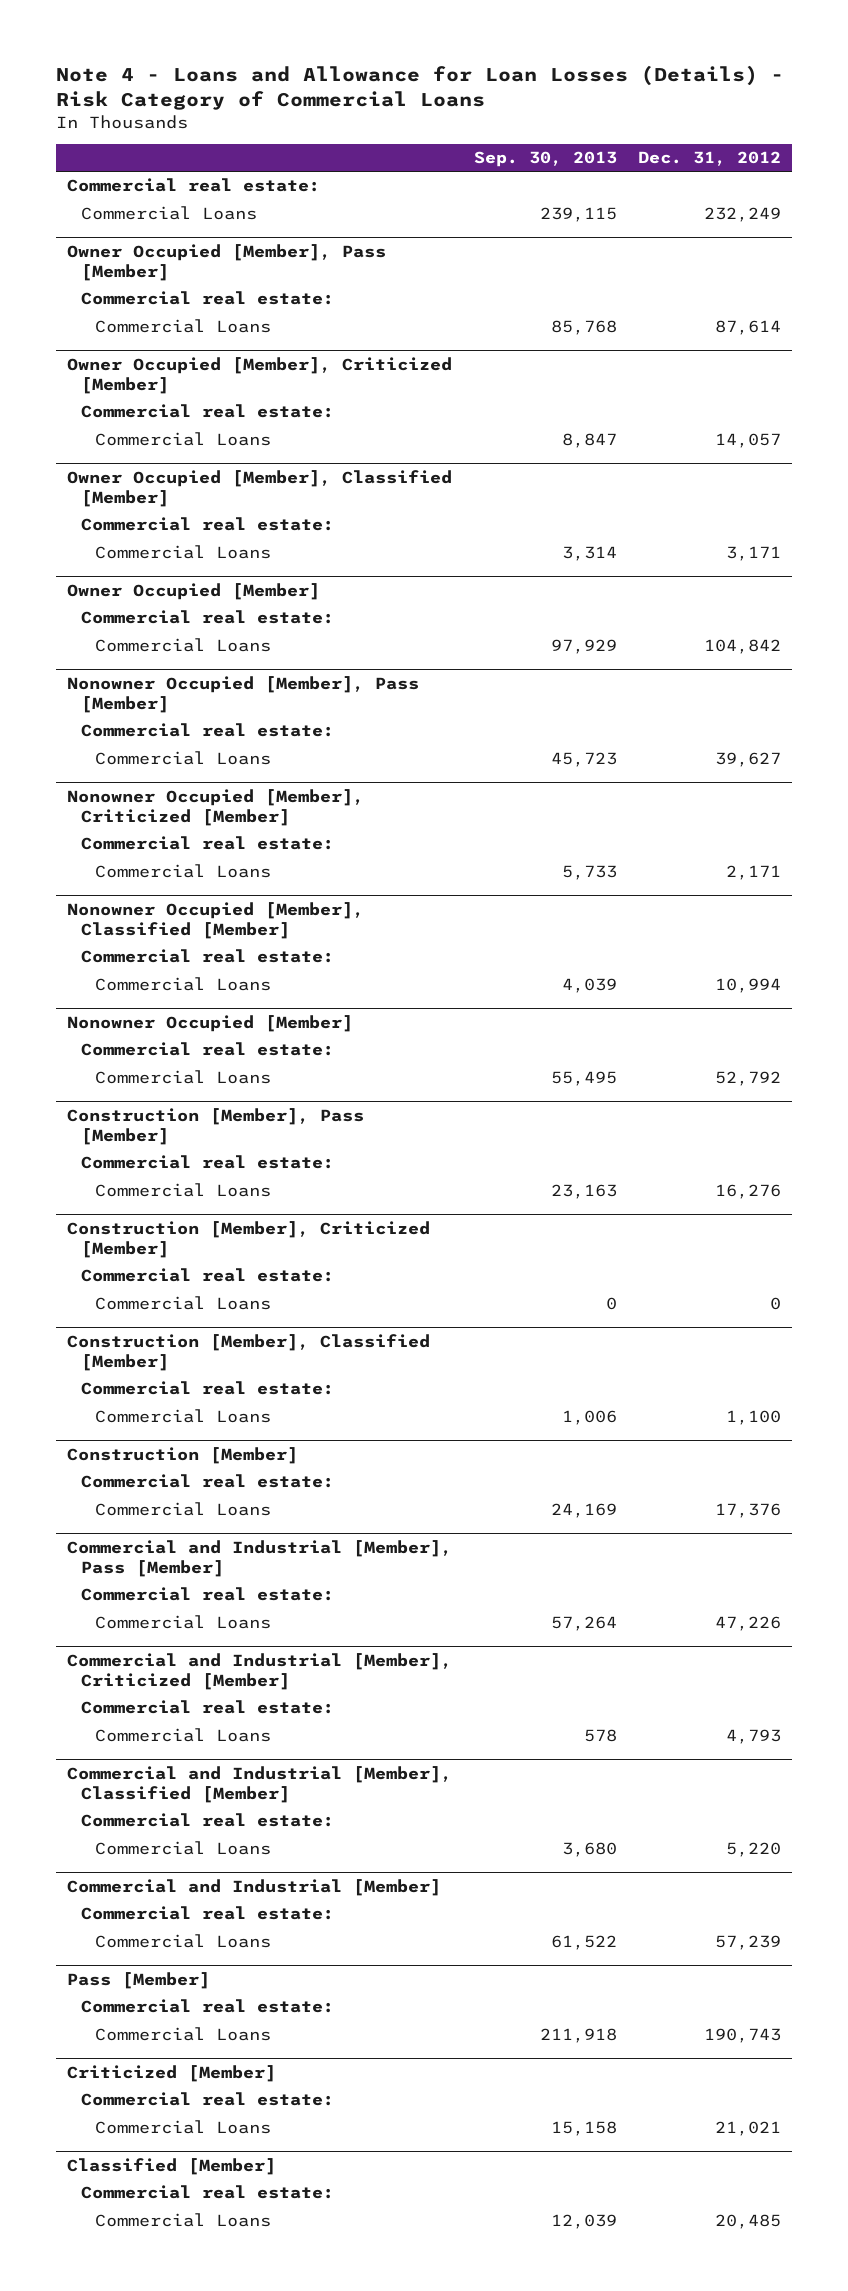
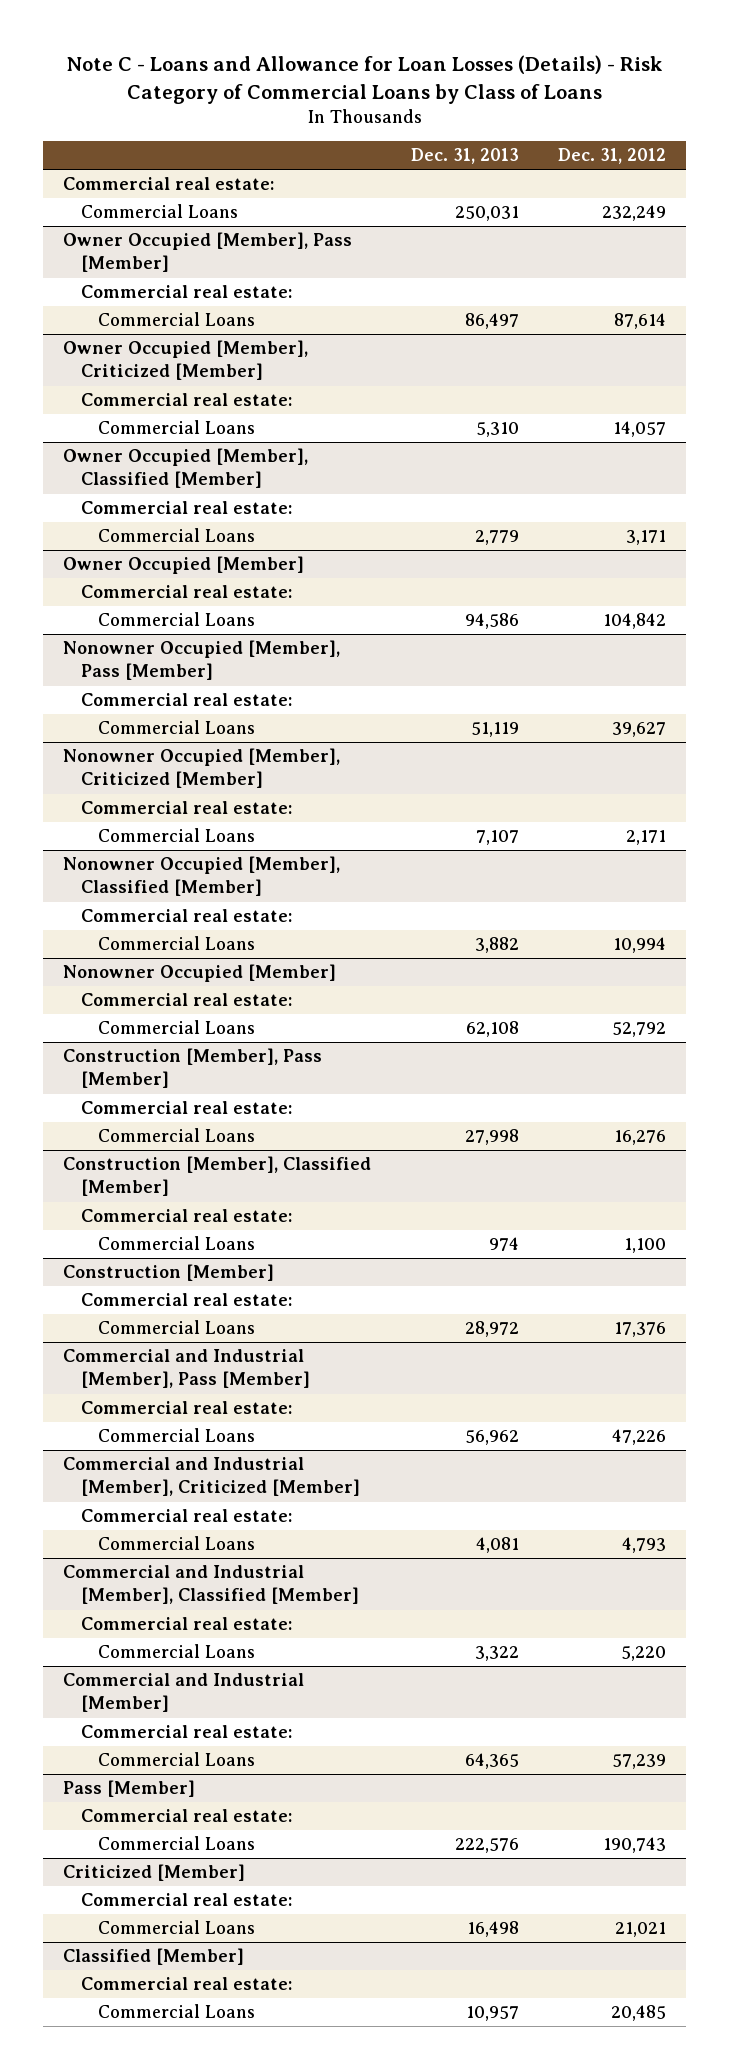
[56,65,785,111] Note 4 - Loans and Allowance for Loan Losses (Details) - Risk Category of Commercial Loans -> [65,55,663,104] Note C - Loans and Allowance for Loan Losses (Details) - Risk Category of Commercial Loans by Class of Loans
[473,151,617,168] Sep. 30, 2013 -> none
none -> [410,148,519,165] Dec. 31, 2013
[66,1221,430,1259] Construction [Member], Criticized [Member] -> none
[81,1268,335,1283] Commercial real estate: -> none
[95,1296,272,1311] Commercial Loans -> none

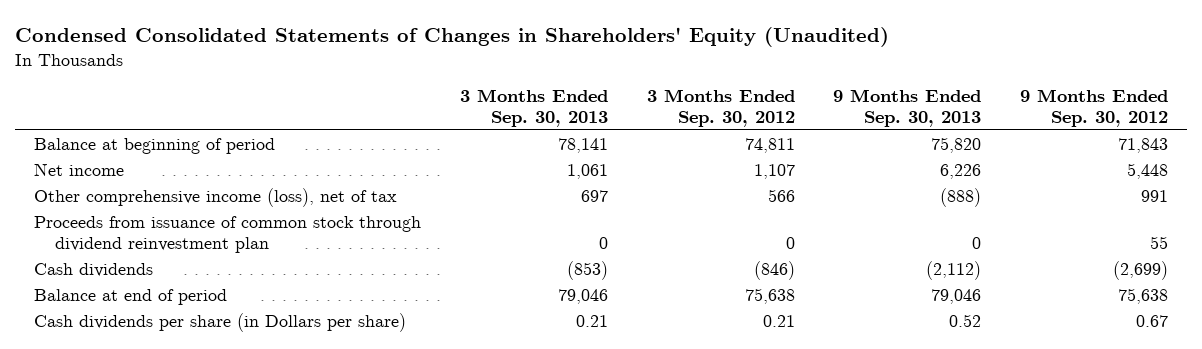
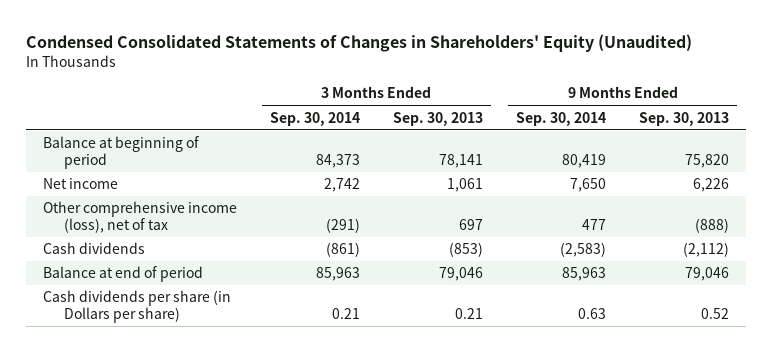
[646,89,795,127] 3 Months Ended Sep. 30, 2012 -> none
[1019,89,1168,127] 9 Months Ended Sep. 30, 2012 -> none
none -> [269,111,360,126] Sep. 30, 2014
none -> [515,111,606,126] Sep. 30, 2014
[34,215,422,253] Proceeds from issuance of common stock through dividend reinvestment plan -> none

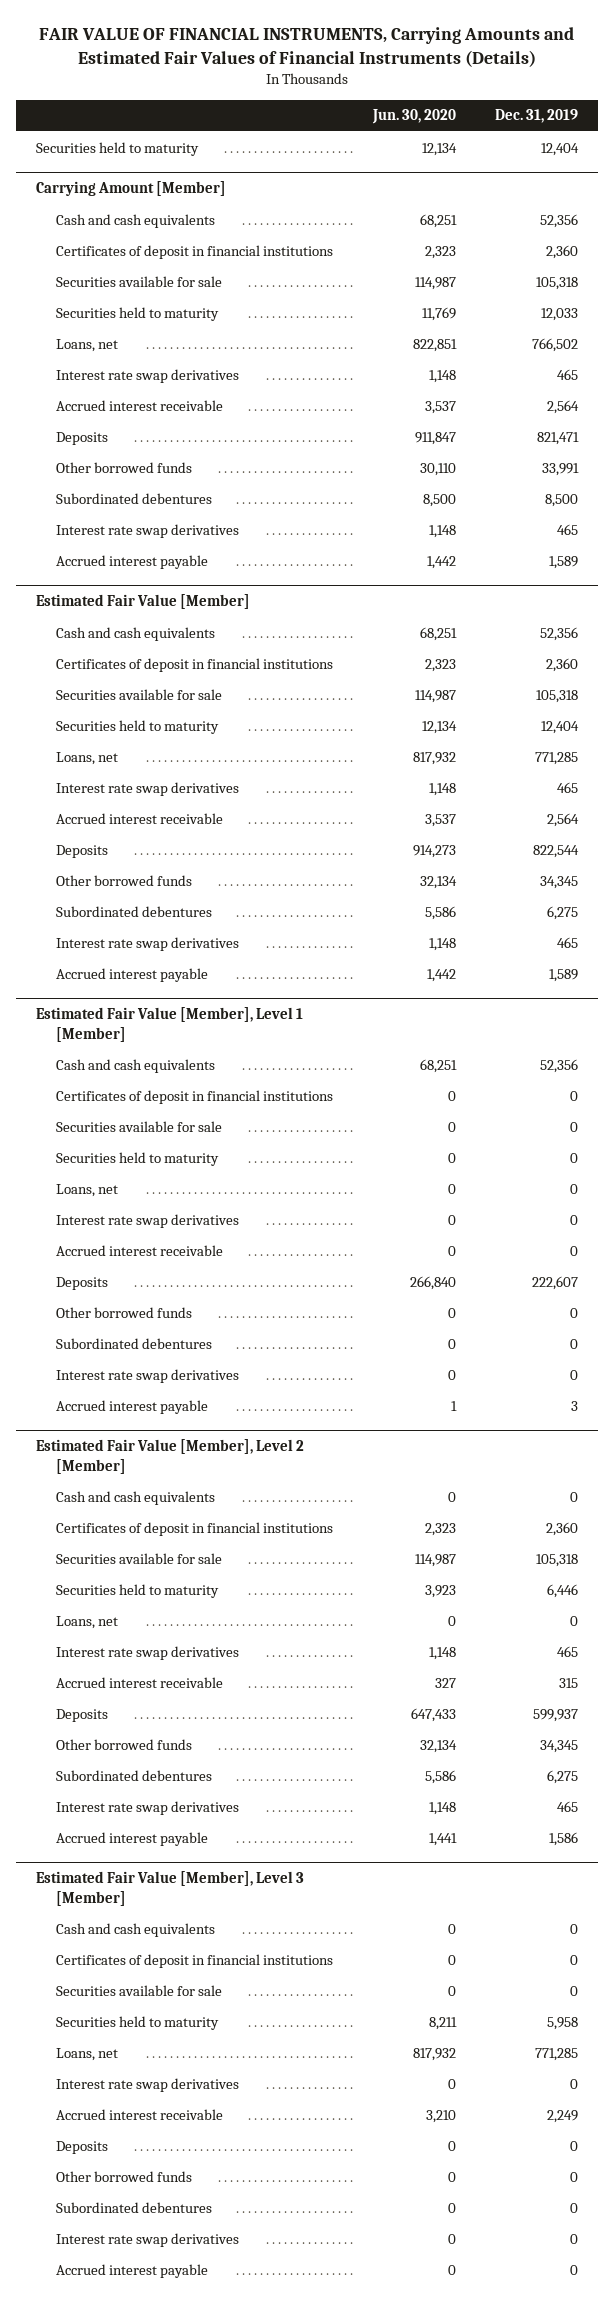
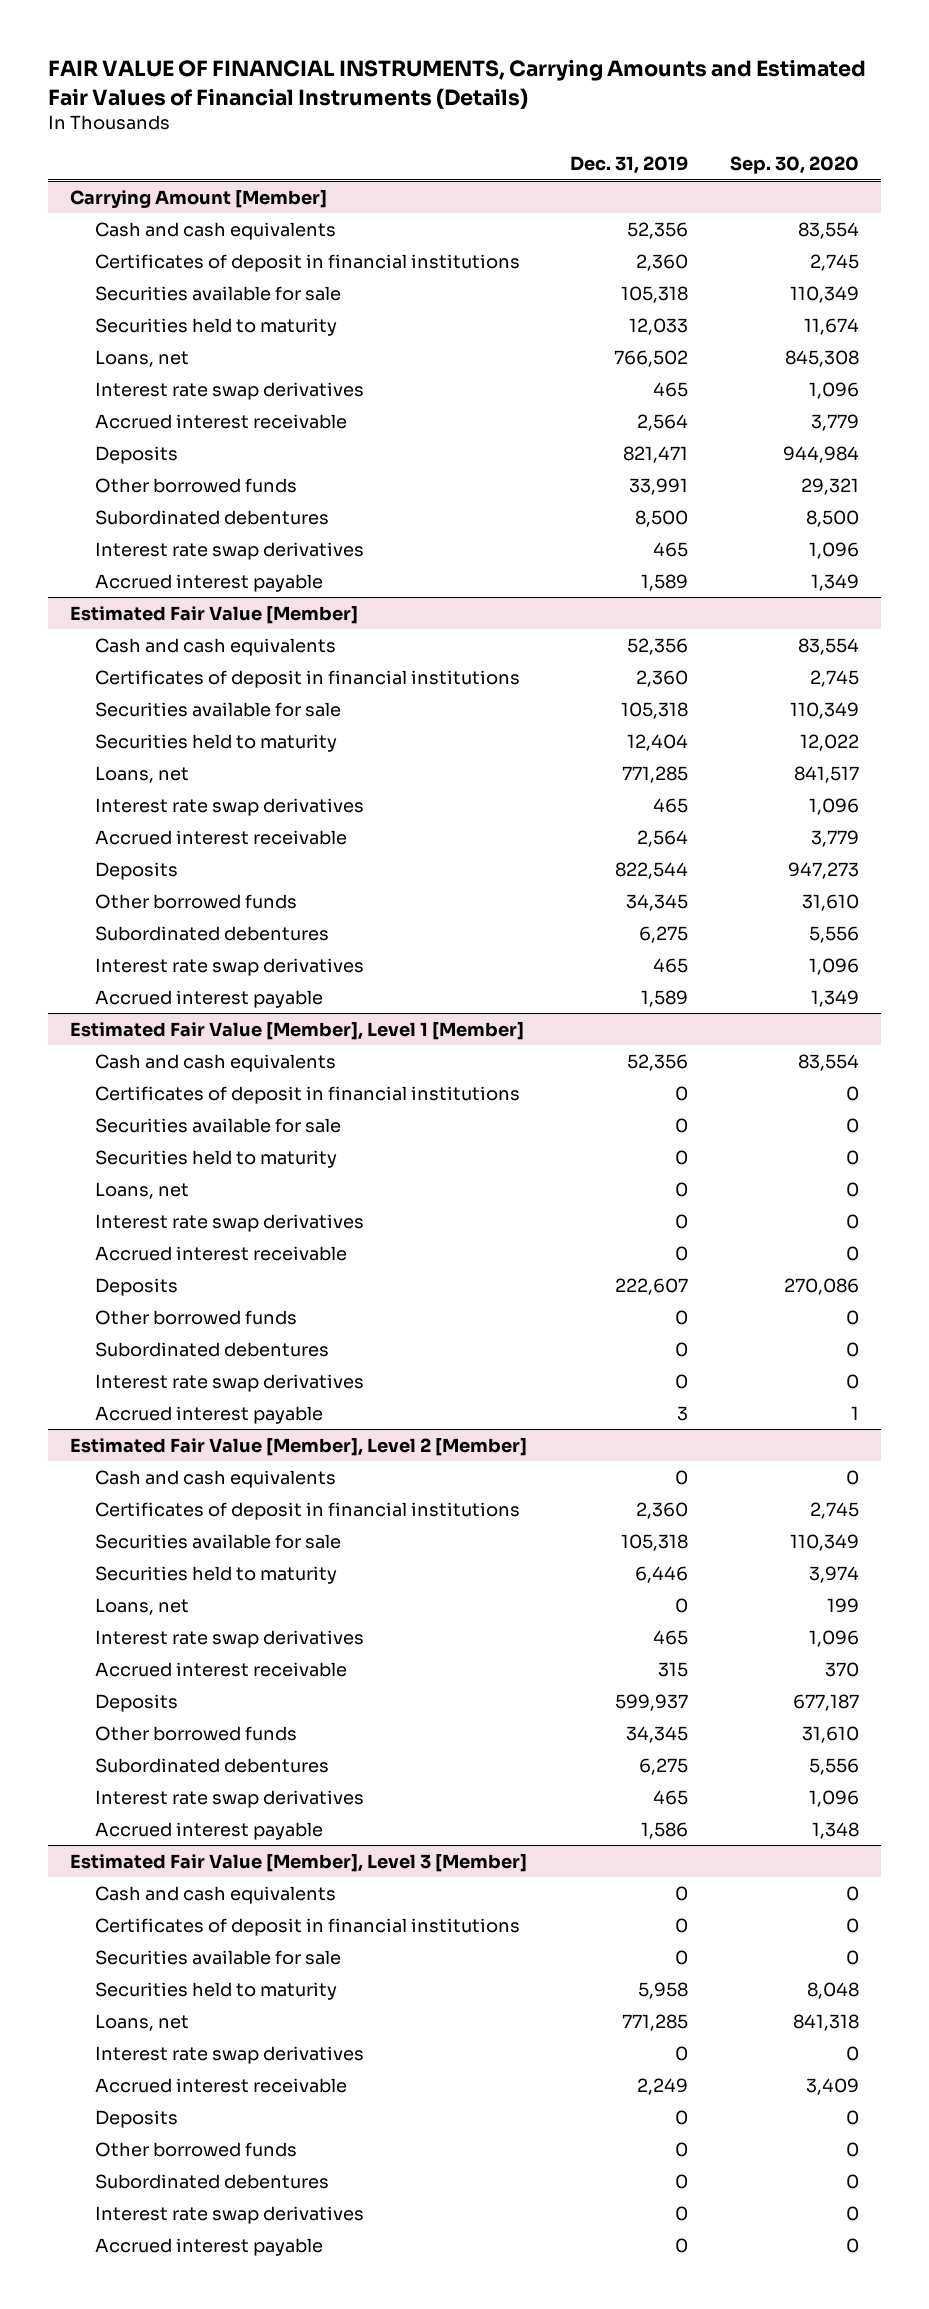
[371,109,456,125] Jun. 30, 2020 -> none
none -> [730,156,860,175] Sep. 30, 2020
[36,141,200,156] Securities held to maturity -> none

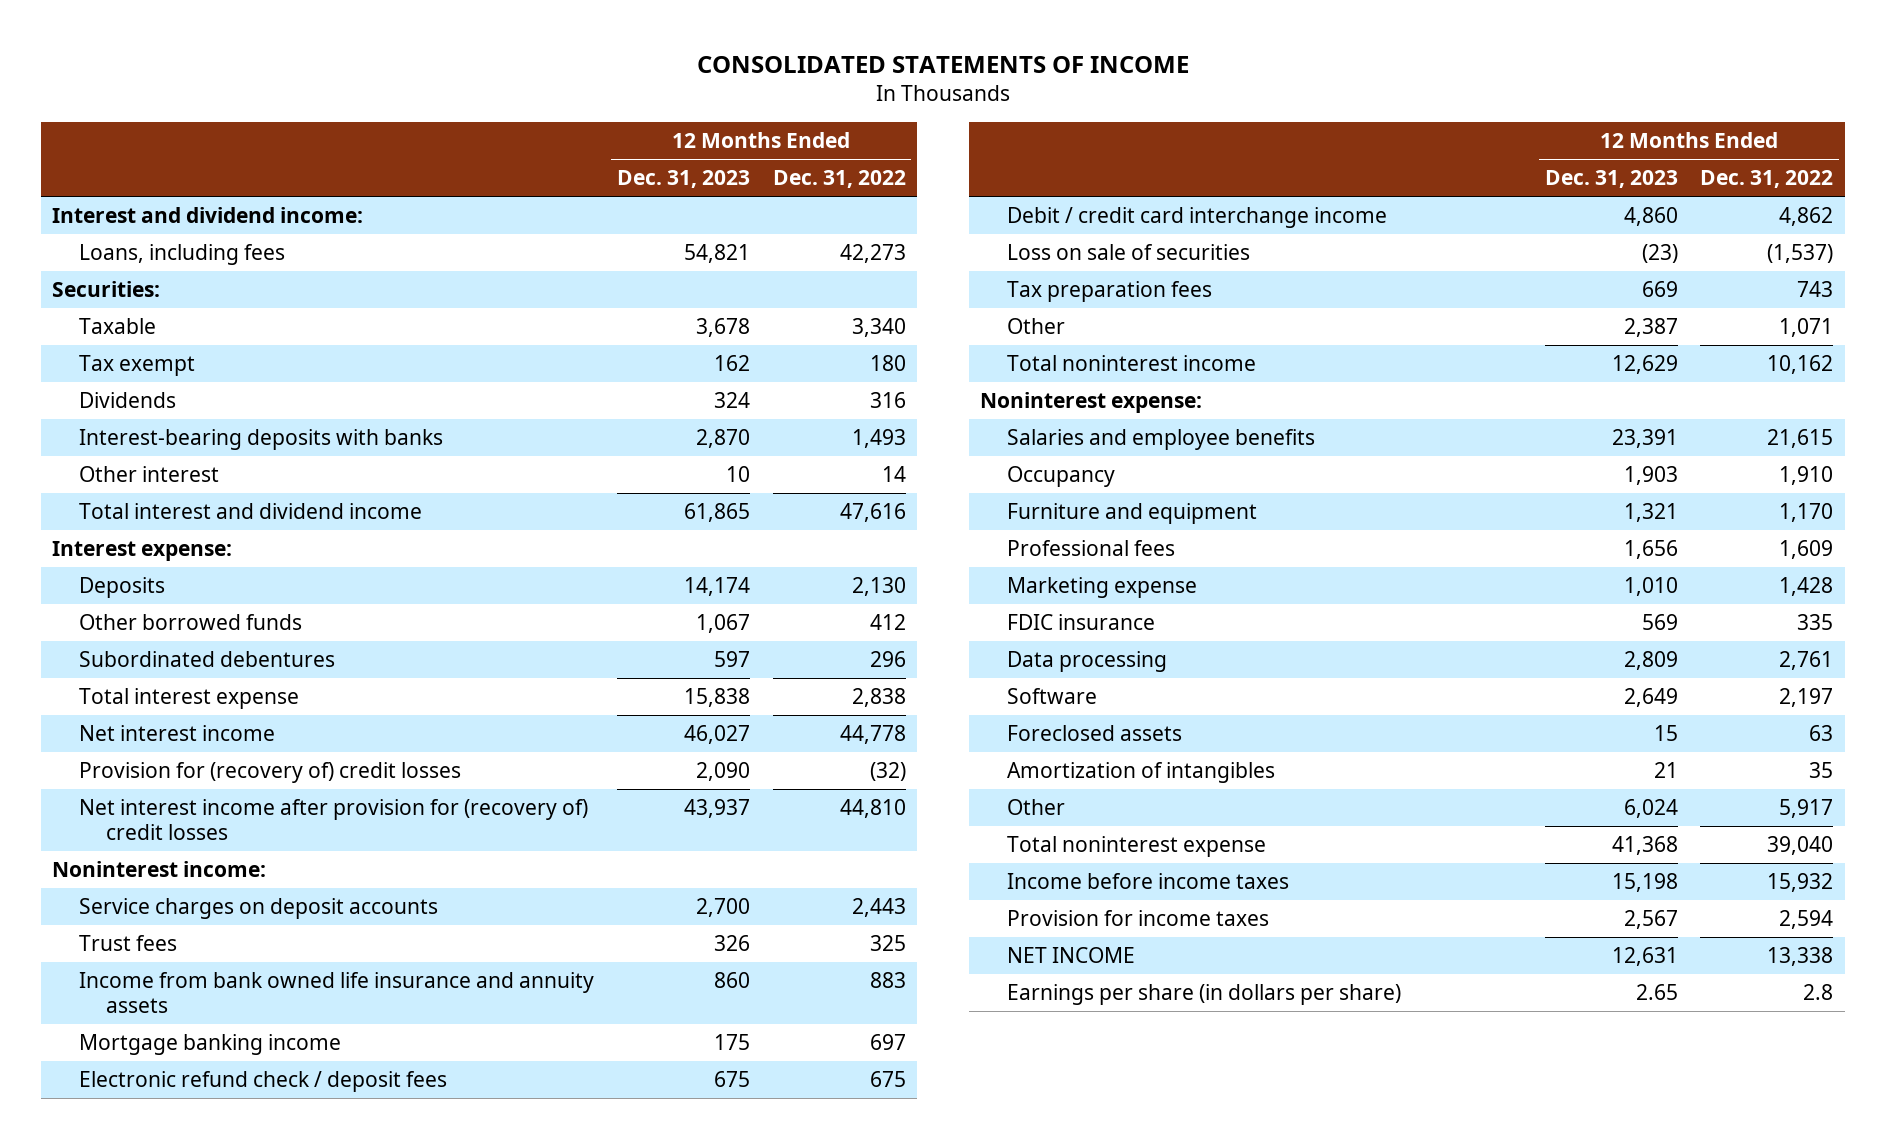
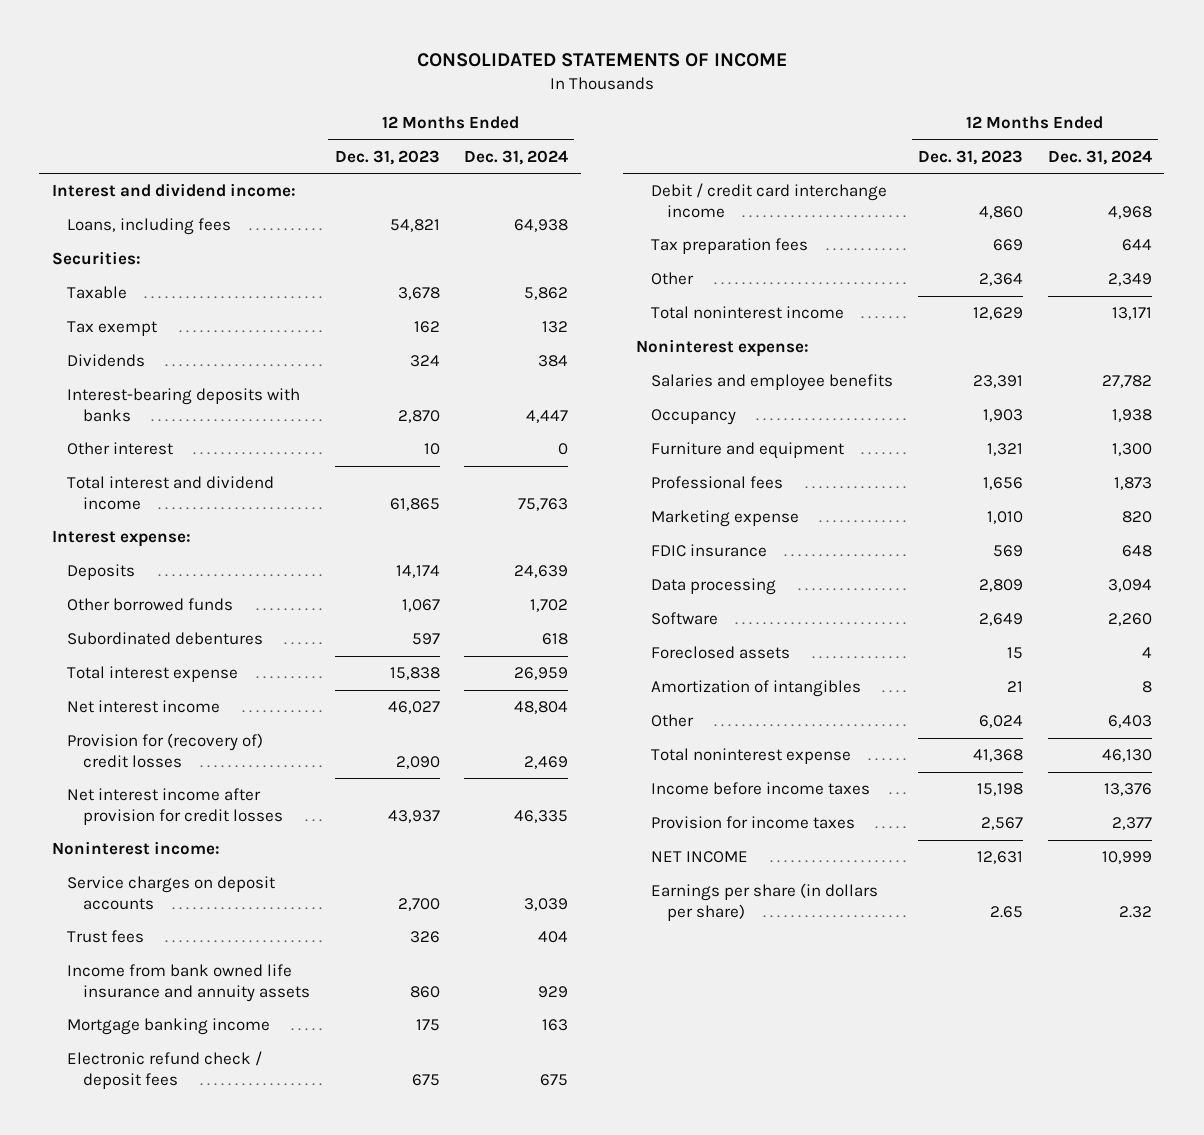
[772,170,906,189] Dec. 31, 2022 -> none
none -> [464,149,569,165] Dec. 31, 2024
[79,798,589,840] Net interest income after provision for (recovery of) credit losses -> [67,788,283,825] Net interest income after provision for credit losses
[1007,243,1251,260] Loss on sale of securities -> none
[1623,317,1678,337] 2,387 -> [979,273,1024,287] 2,364

